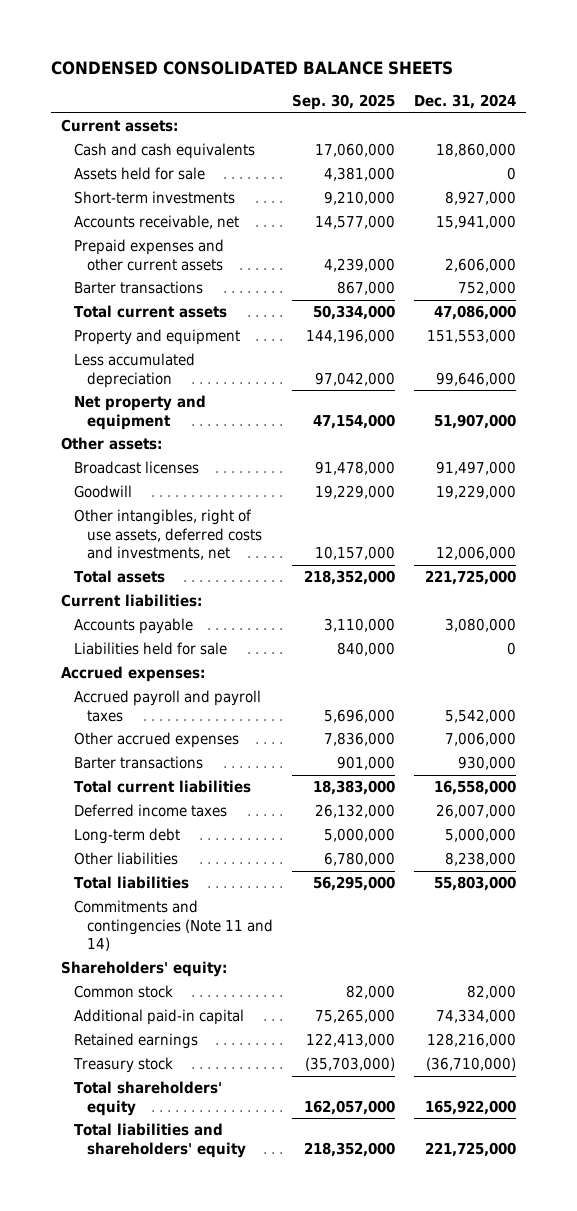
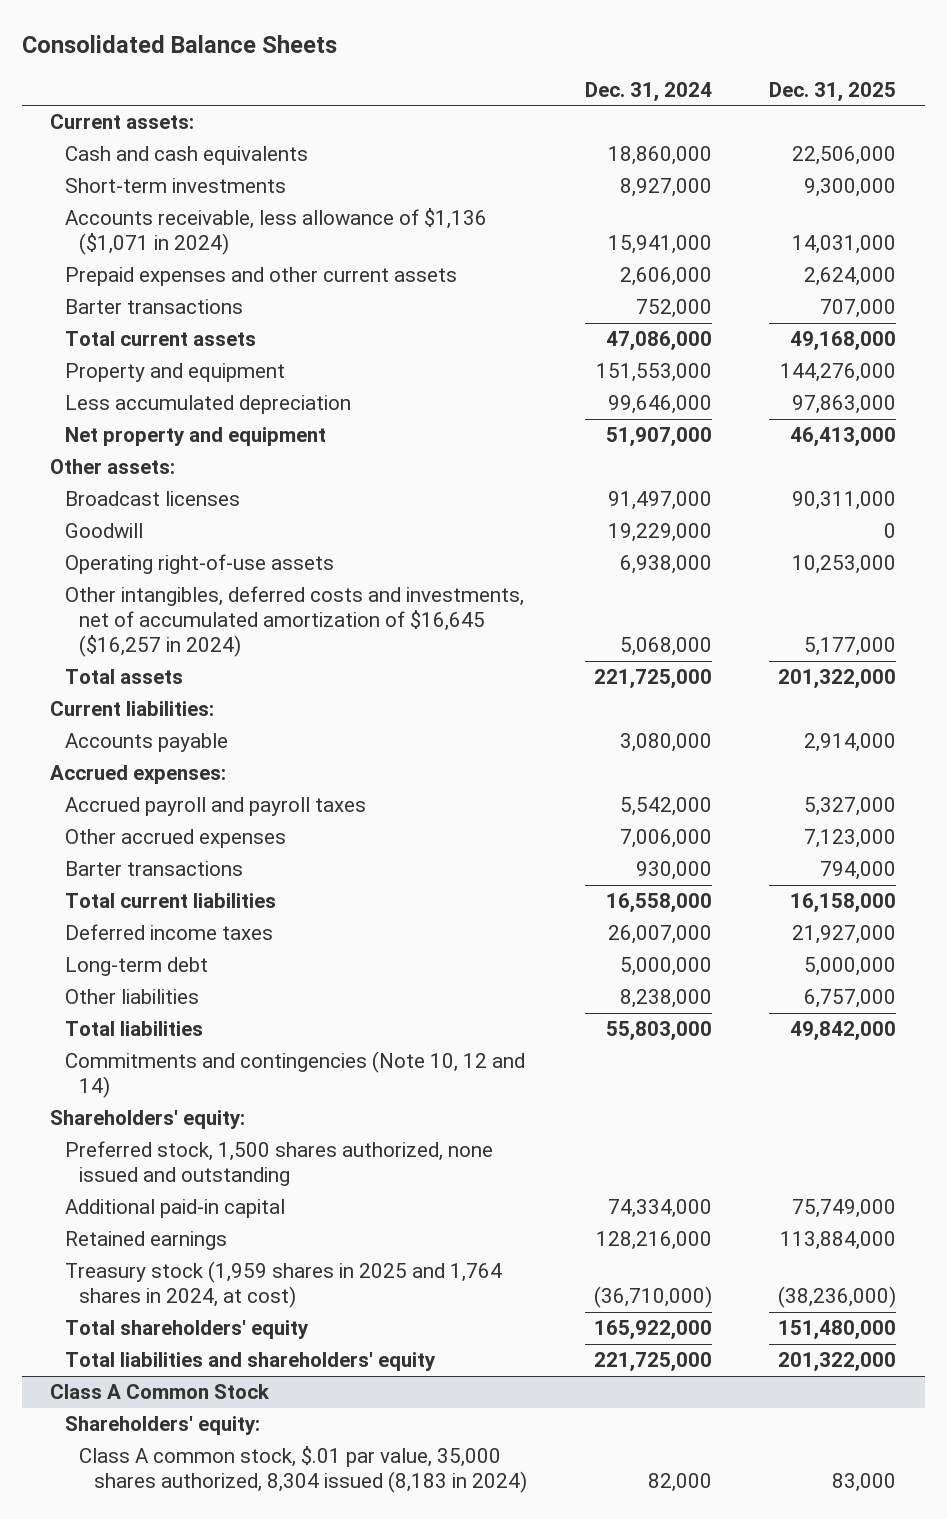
[51,60,454,75] CONDENSED CONSOLIDATED BALANCE SHEETS -> [21,35,337,54] Consolidated Balance Sheets
[292,94,396,111] Sep. 30, 2025 -> none
none -> [769,81,897,102] Dec. 31, 2025
[73,167,205,181] Assets held for sale -> none
[73,215,239,230] Accounts receivable, net -> [64,208,487,256] Accounts receivable, less allowance of $1,136 ($1,071 in 2024)
none -> [64,554,334,575] Operating right-of-use assets
[73,509,263,561] Other intangibles, right of use assets, deferred costs and investments, net -> [64,586,524,658] Other intangibles, deferred costs and investments, net of accumulated amortization of $16,645 ($16,257 in 2024)
[436,546,517,561] 12,006,000 -> [619,637,712,657] 5,068,000
[73,642,227,656] Liabilities held for sale -> none
[73,900,274,952] Commitments and contingencies (Note 11 and 14) -> [64,1051,525,1099] Commitments and contingencies (Note 10, 12 and 14)
[73,985,173,999] Common stock -> none
none -> [64,1141,493,1187] Preferred stock, 1,500 shares authorized, none issued and outstanding
[72,1057,173,1074] Treasury stock -> [64,1261,502,1309] Treasury stock (1,959 shares in 2025 and 1,764 shares in 2024, at cost)
none -> [50,1384,271,1400] Class A Common Stock
none -> [64,1416,260,1436] Shareholders' equity:
none -> [79,1446,527,1494] Class A common stock, $.01 par value, 35,000 shares authorized, 8,304 issued (8,183 in 2024)

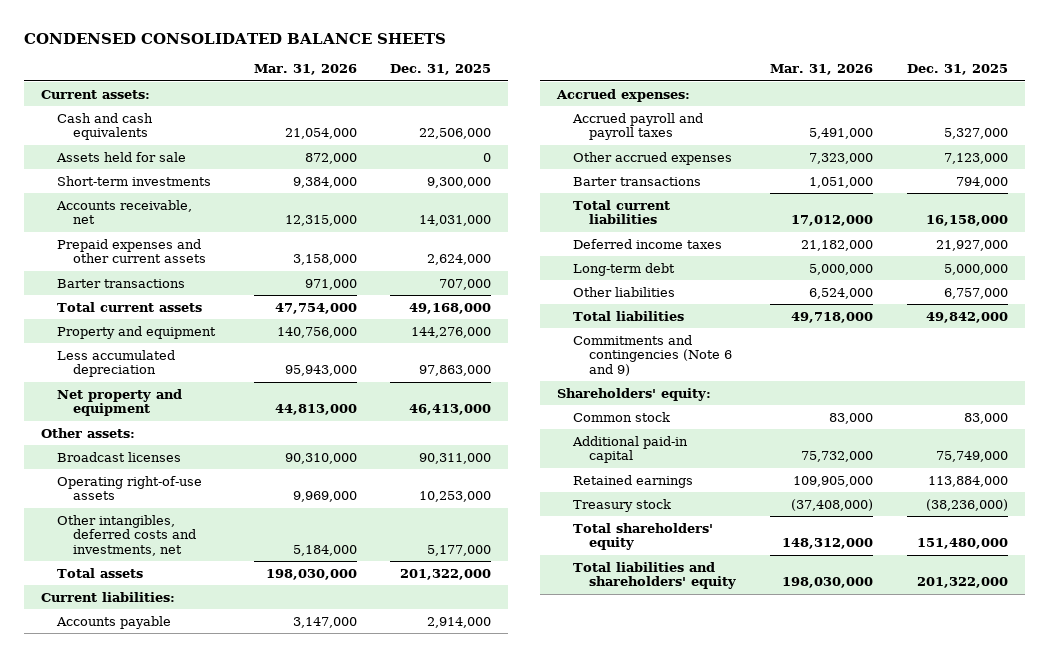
[21,35,337,54] Consolidated Balance Sheets -> [23,32,446,44] CONDENSED CONSOLIDATED BALANCE SHEETS
[584,81,712,102] Dec. 31, 2024 -> none
none -> [253,64,357,76] Mar. 31, 2026
none -> [55,151,186,162] Assets held for sale
[64,208,487,256] Accounts receivable, less allowance of $1,136 ($1,071 in 2024) -> [55,199,192,225] Accounts receivable, net
[64,523,143,539] Goodwill -> none
[64,586,524,658] Other intangibles, deferred costs and investments, net of accumulated amortization of $16,645 ($16,257 in 2024) -> [56,514,197,557] Other intangibles, deferred costs and investments, net
[64,1051,525,1099] Commitments and contingencies (Note 10, 12 and 14) -> [573,334,733,377] Commitments and contingencies (Note 6 and 9)
[64,1141,493,1187] Preferred stock, 1,500 shares authorized, none issued and outstanding -> none
none -> [573,411,671,422] Common stock
[64,1261,502,1309] Treasury stock (1,959 shares in 2025 and 1,764 shares in 2024, at cost) -> [573,498,672,512] Treasury stock
[50,1384,271,1400] Class A Common Stock -> none
[64,1416,260,1436] Shareholders' equity: -> none
[79,1446,527,1494] Class A common stock, $.01 par value, 35,000 shares authorized, 8,304 issued (8,183 in 2024) -> none

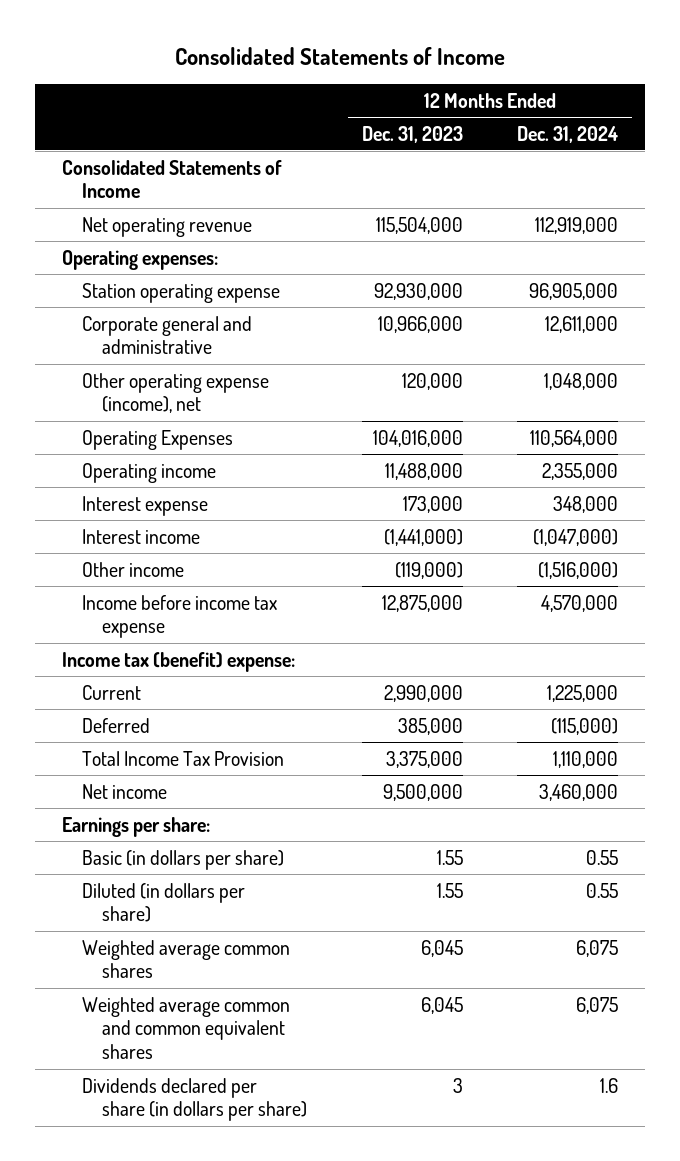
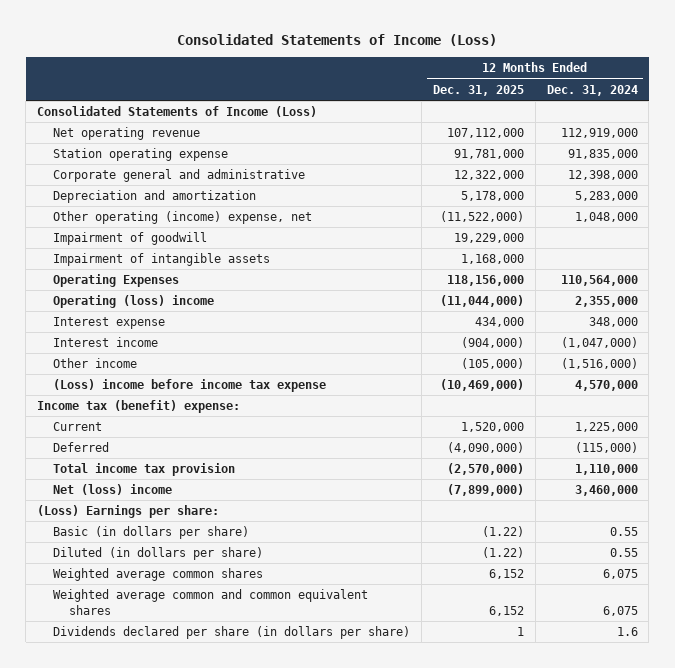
[175,46,506,65] Consolidated Statements of Income -> [177,33,498,46] Consolidated Statements of Income (Loss)
[361,125,463,143] Dec. 31, 2023 -> none
none -> [432,84,524,96] Dec. 31, 2025
[61,159,282,199] Consolidated Statements of Income -> [37,106,318,118] Consolidated Statements of Income (Loss)
[61,249,218,270] Operating expenses: -> none
[529,282,619,300] 96,905,000 -> [567,149,638,160] 91,835,000
[545,315,619,333] 12,611,000 -> [567,170,638,181] 12,398,000
none -> [53,190,257,204] Depreciation and amortization
[81,372,269,414] Other operating expense (income), net -> [53,211,313,225] Other operating (income) expense, net
none -> [53,232,208,246] Impairment of goodwill
none -> [53,253,271,267] Impairment of intangible assets
[81,462,216,483] Operating income -> [53,295,215,309] Operating (loss) income
[81,594,277,639] Income before income tax expense -> [53,379,327,393] (Loss) income before income tax expense
[81,750,284,766] Total Income Tax Provision -> [53,463,236,477] Total income tax provision
[81,783,167,799] Net income -> [53,484,173,496] Net (loss) income
[61,816,210,837] Earnings per share: -> [37,505,220,519] (Loss) Earnings per share:

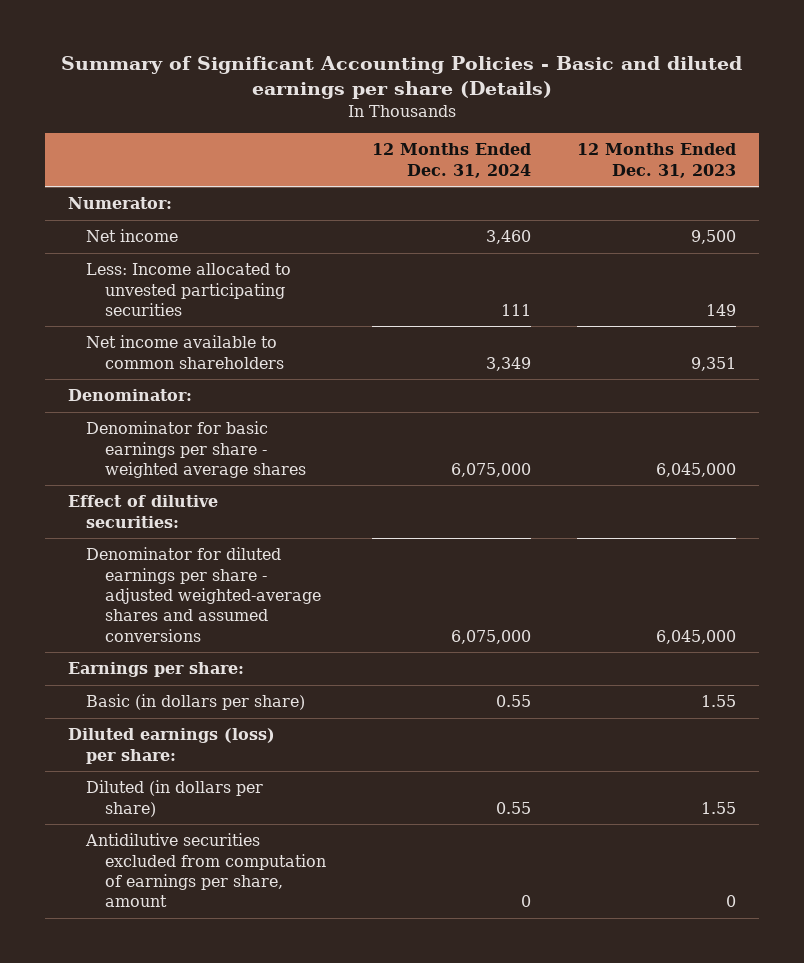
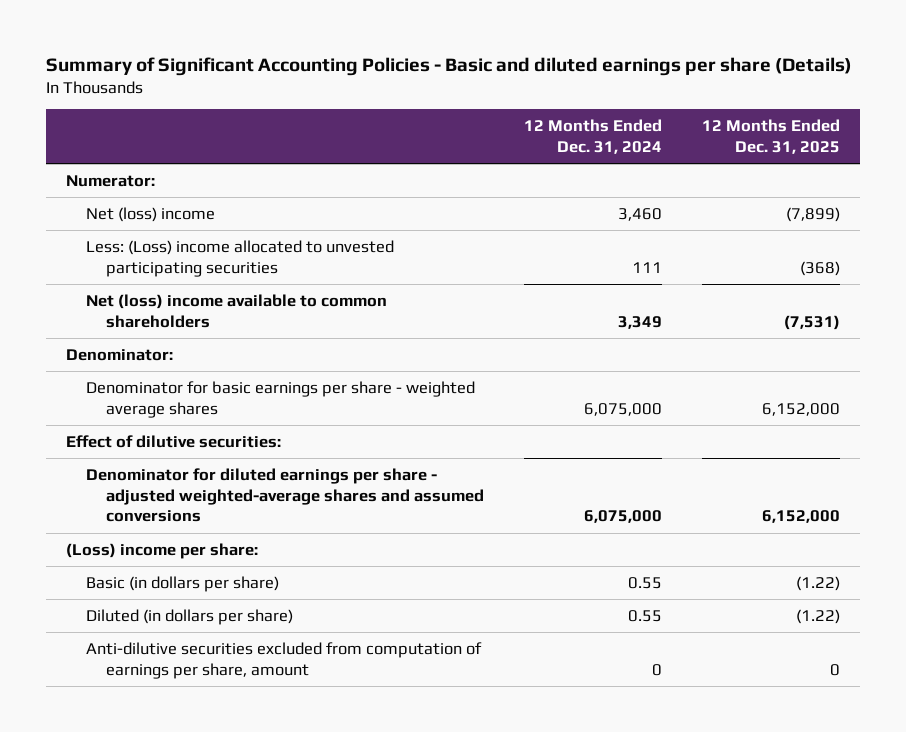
[577,143,737,178] 12 Months Ended Dec. 31, 2023 -> none
none -> [702,119,841,154] 12 Months Ended Dec. 31, 2025
[86,229,179,243] Net income -> [85,206,215,222] Net (loss) income
[86,263,292,317] Less: Income allocated to unvested participating securities -> [85,239,394,277] Less: (Loss) income allocated to unvested participating securities
[86,335,284,369] Net income available to common shareholders -> [85,293,387,328] Net (loss) income available to common shareholders
[68,662,245,678] Earnings per share: -> [65,542,258,559] (Loss) income per share:
[68,728,276,764] Diluted earnings (loss) per share: -> none
[85,833,326,908] Antidilutive securities excluded from computation of earnings per share, amount -> [85,641,482,679] Anti-dilutive securities excluded from computation of earnings per share, amount

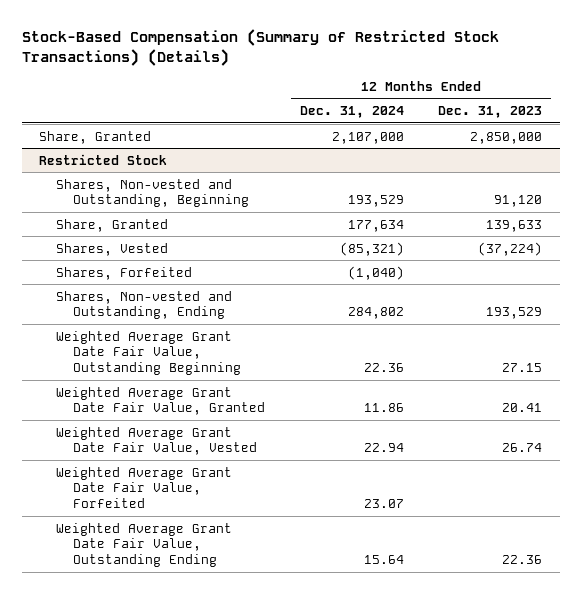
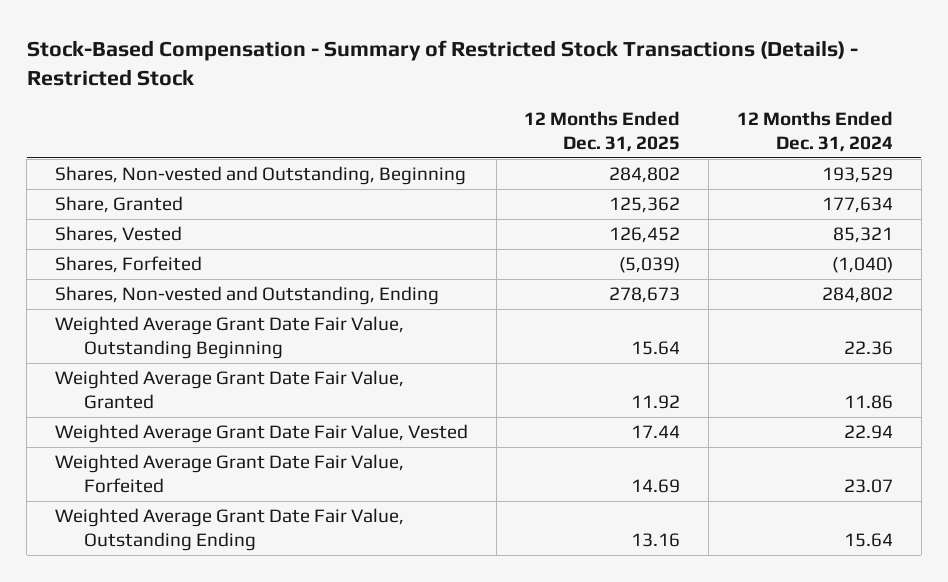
[22,28,500,66] Stock-Based Compensation (Summary of Restricted Stock Transactions) (Details) -> [26,40,858,87] Stock-Based Compensation - Summary of Restricted Stock Transactions (Details) - Restricted Stock
[438,106,543,119] Dec. 31, 2023 -> none
none -> [524,111,681,153] 12 Months Ended Dec. 31, 2025
[39,130,152,144] Share, Granted -> none
[39,153,168,165] Restricted Stock -> none
[339,241,404,256] (85,321) -> [832,227,893,244] 85,321

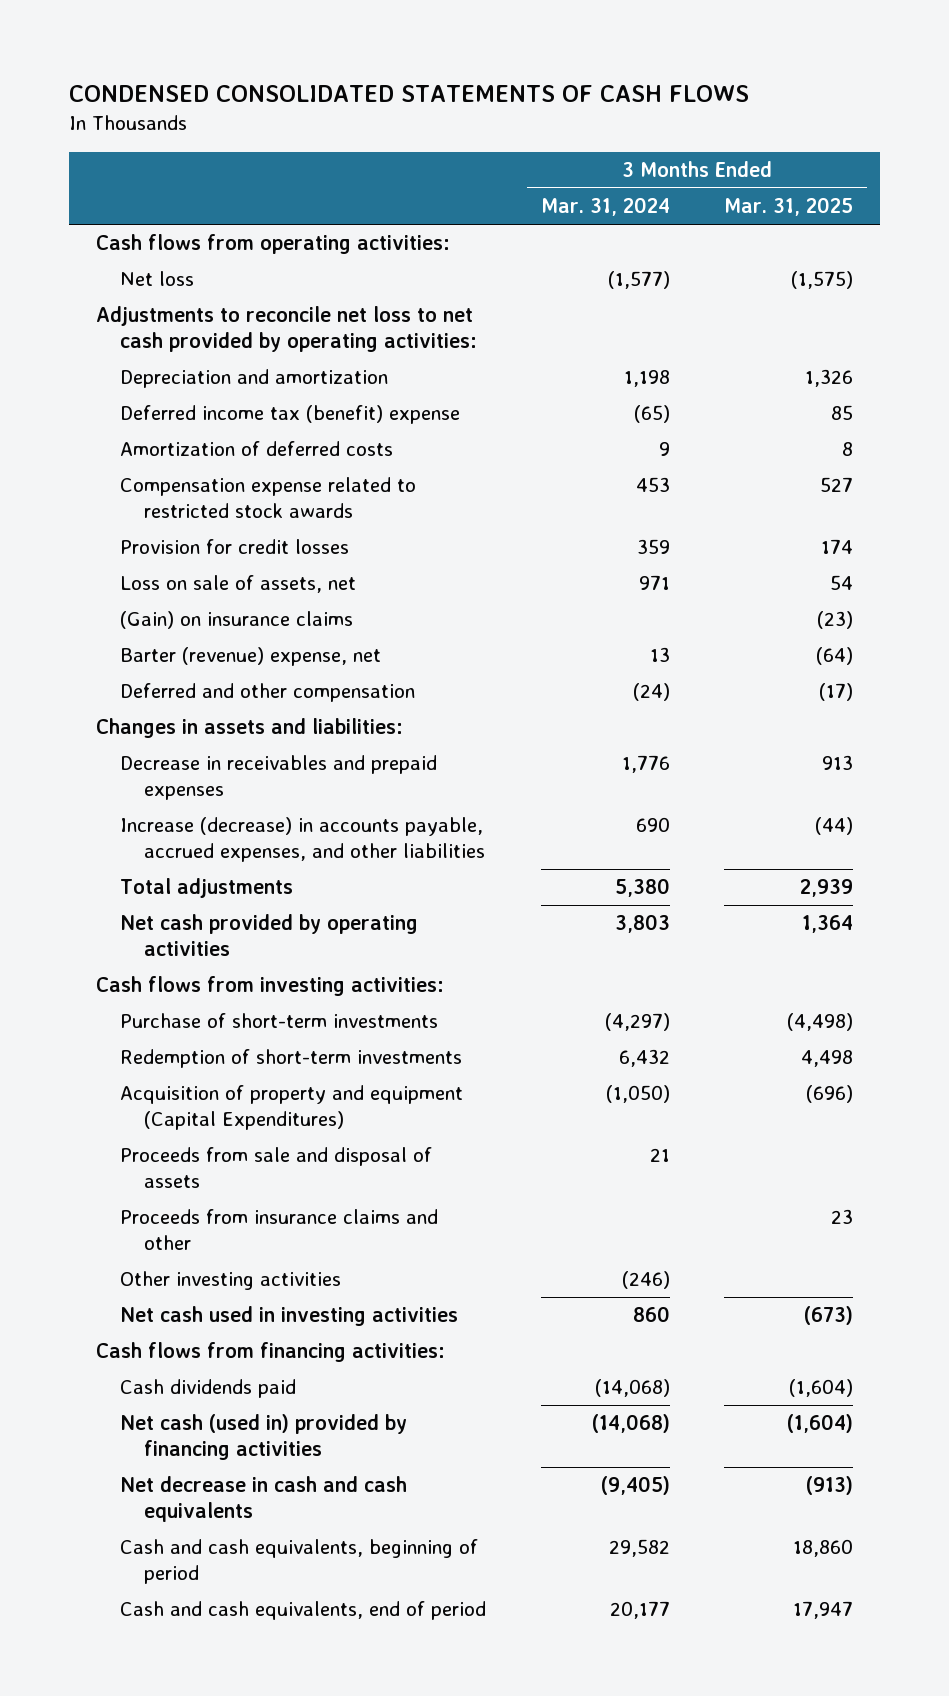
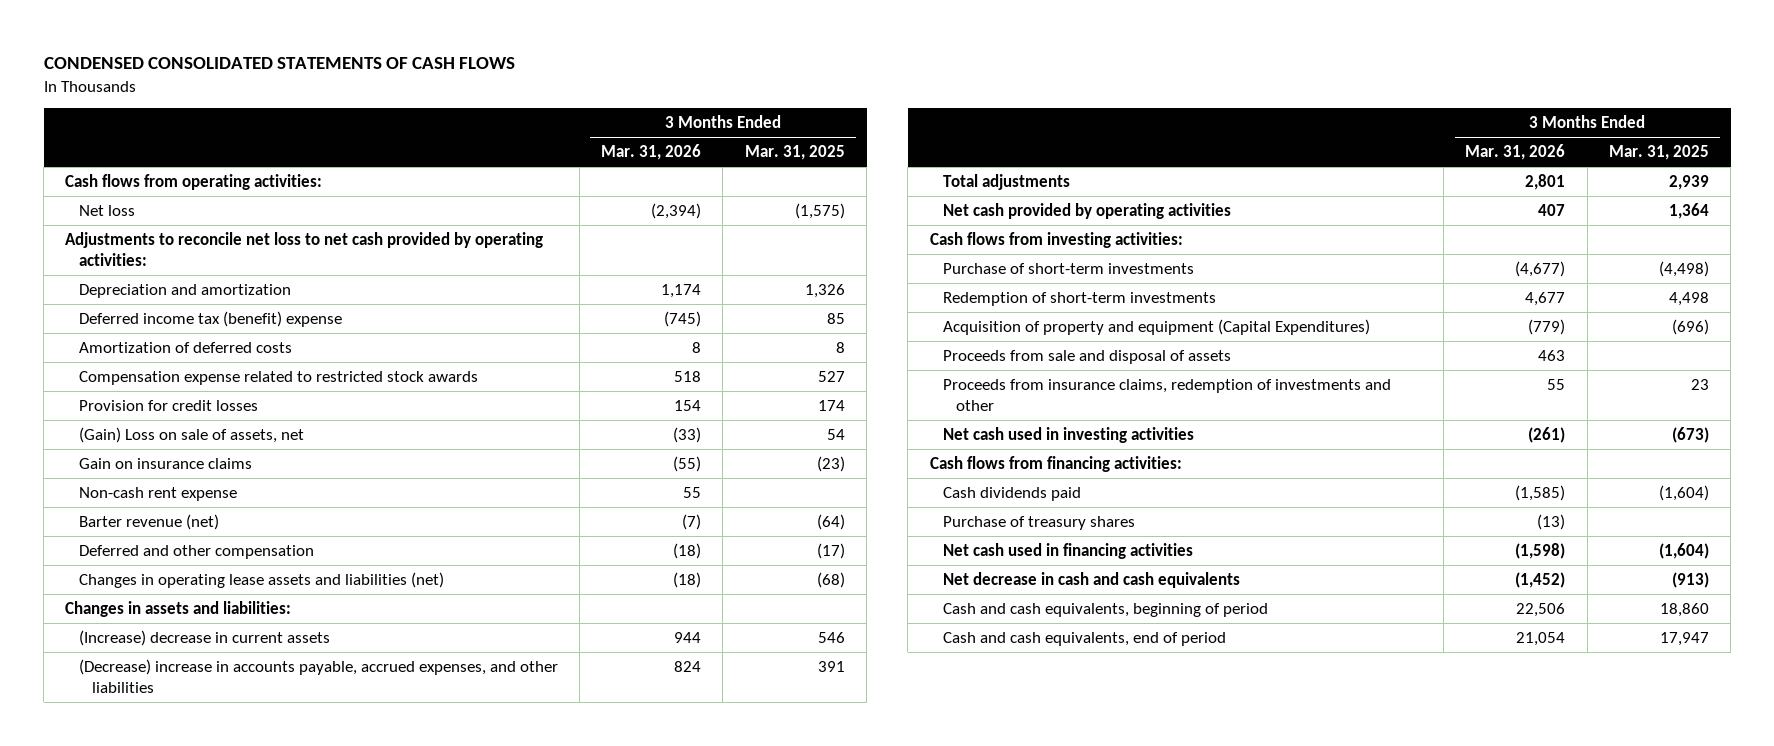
[540,197,670,217] Mar. 31, 2024 -> none
none -> [601,144,702,161] Mar. 31, 2026
[120,575,357,594] Loss on sale of assets, net -> [78,426,304,443] (Gain) Loss on sale of assets, net
[120,611,354,630] (Gain) on insurance claims -> [78,457,252,469] Gain on insurance claims
none -> [78,486,237,501] Non-cash rent expense
[120,647,382,667] Barter (revenue) expense, net -> [78,513,219,530] Barter revenue (net)
none -> [78,571,444,588] Changes in operating lease assets and liabilities (net)
[120,755,438,801] Decrease in receivables and prepaid expenses -> none
none -> [78,629,330,646] (Increase) decrease in current assets
[120,817,485,863] Increase (decrease) in accounts payable, accrued expenses, and other liabilities -> [78,658,558,693] (Decrease) increase in accounts payable, accrued expenses, and other liabilities
[815,817,854,836] (44) -> [817,660,845,672] 391
[120,1271,342,1291] Other investing activities -> none
[120,1209,439,1251] Proceeds from insurance claims and other -> [942,378,1391,411] Proceeds from insurance claims, redemption of investments and other
none -> [942,515,1135,530] Purchase of treasury shares
[120,1414,408,1461] Net cash (used in) provided by financing activities -> [942,542,1193,559] Net cash used in financing activities

